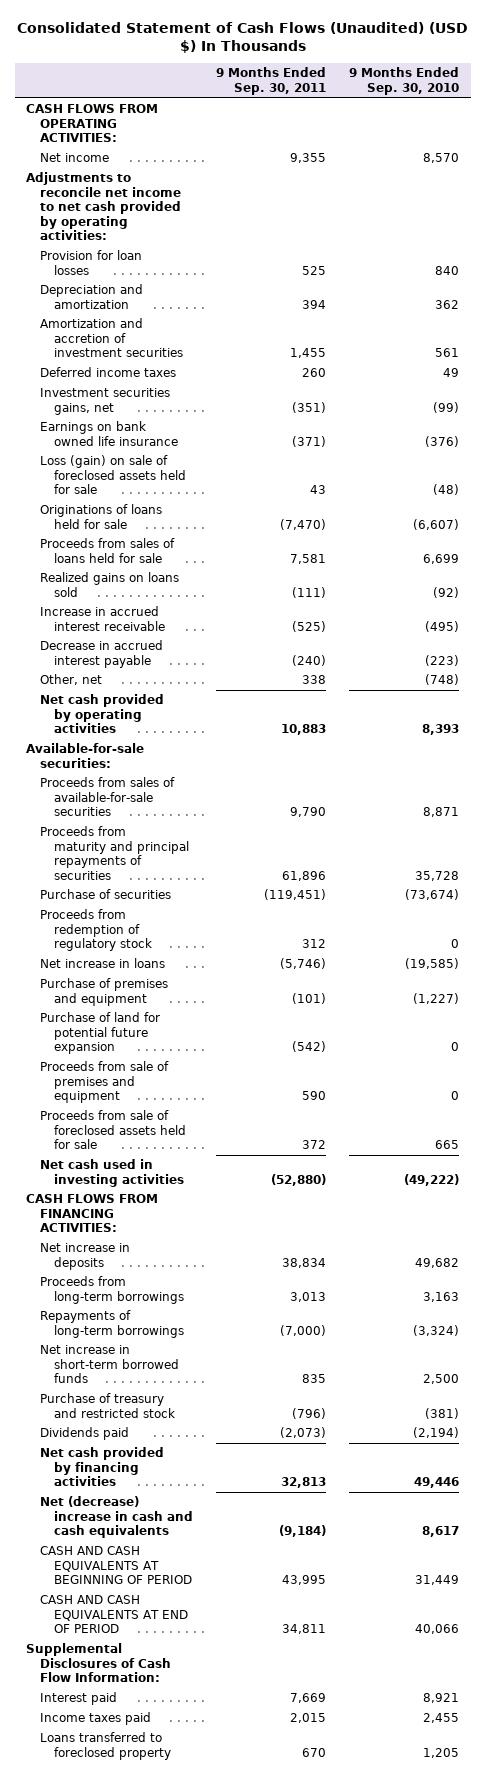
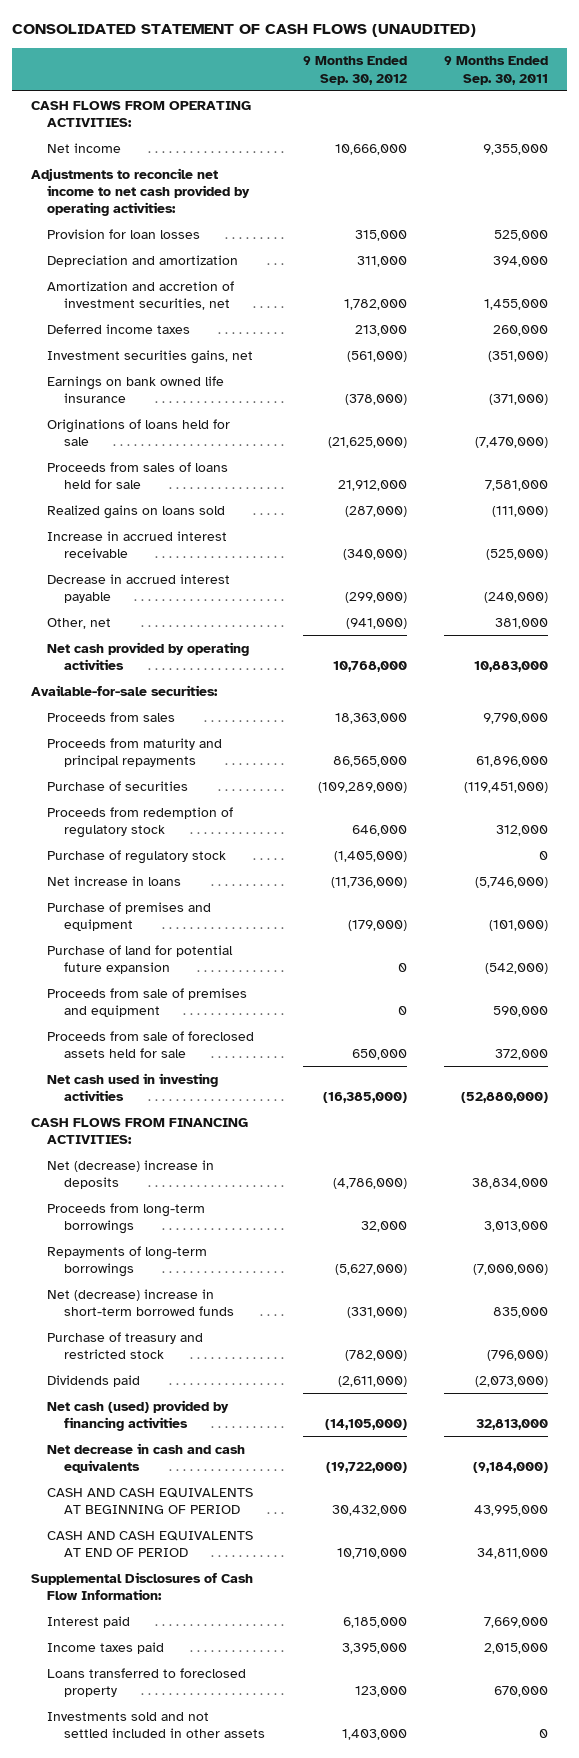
[16,22,468,54] Consolidated Statement of Cash Flows (Unaudited) (USD $) In Thousands -> [12,23,477,37] CONSOLIDATED STATEMENT OF CASH FLOWS (UNAUDITED)
[349,67,460,95] 9 Months Ended Sep. 30, 2010 -> none
none -> [302,56,407,85] 9 Months Ended Sep. 30, 2012
[290,153,327,164] 9,355 -> [483,143,549,155] 9,355,000
[40,455,187,495] Loss (gain) on sale of foreclosed assets held for sale -> none
[302,265,327,275] 525 -> [494,229,549,241] 525,000
[302,299,327,309] 394 -> [493,255,549,267] 394,000
[40,318,184,358] Amortization and accretion of investment securities -> [47,280,235,310] Amortization and accretion of investment securities, net
[290,348,327,359] 1,455 -> [484,298,549,310] 1,455,000
[302,368,327,378] 260 -> [493,324,549,336] 260,000
[292,401,327,413] (351) -> [488,350,549,362] (351,000)
[292,435,327,447] (371) -> [489,393,549,405] (371,000)
[280,518,327,530] (7,470) -> [475,436,549,448] (7,470,000)
[290,553,327,564] 7,581 -> [485,479,549,491] 7,581,000
[292,586,327,598] (111) -> [492,505,549,517] (111,000)
[292,620,327,632] (525) -> [486,548,549,560] (525,000)
[292,654,327,666] (240) -> [484,591,549,603] (240,000)
[302,675,327,685] 338 -> [495,617,549,629] 381,000
[281,724,327,736] 10,883 -> [474,660,549,672] 10,883,000
[40,777,176,817] Proceeds from sales of available-for-sale securities -> [47,711,176,722] Proceeds from sales
[290,807,327,818] 9,790 -> [483,712,549,724] 9,790,000
[40,826,190,880] Proceeds from maturity and principal repayments of securities -> [47,737,223,767] Proceeds from maturity and principal repayments
[282,870,327,881] 61,896 -> [476,755,549,767] 61,896,000
[264,889,327,901] (119,451) -> [464,781,549,793] (119,451,000)
[302,939,327,949] 312 -> [496,824,549,836] 312,000
none -> [47,849,227,864] Purchase of regulatory stock
[280,958,327,970] (5,746) -> [475,876,549,888] (5,746,000)
[292,992,327,1004] (101) -> [489,919,549,931] (101,000)
[292,1041,327,1053] (542) -> [485,962,549,974] (542,000)
[302,1091,327,1101] 590 -> [493,1005,549,1017] 590,000
[302,1140,327,1150] 372 -> [495,1048,549,1060] 372,000
[271,1173,327,1186] (52,880) -> [461,1091,549,1103] (52,880,000)
[40,1243,131,1270] Net increase in deposits -> [47,1159,215,1189] Net (decrease) increase in deposits
[282,1257,327,1268] 38,834 -> [472,1177,549,1189] 38,834,000
[290,1291,327,1302] 3,013 -> [484,1220,549,1232] 3,013,000
[280,1324,327,1336] (7,000) -> [473,1263,549,1275] (7,000,000)
[40,1345,180,1384] Net increase in short-term borrowed funds -> [47,1288,234,1316] Net (decrease) increase in short-term borrowed funds
[302,1374,327,1384] 835 -> [493,1306,549,1318] 835,000
[292,1407,327,1419] (796) -> [487,1349,549,1361] (796,000)
[280,1427,327,1439] (2,073) -> [475,1375,549,1387] (2,073,000)
[40,1447,165,1487] Net cash provided by financing activities -> [47,1399,230,1431] Net cash (used) provided by financing activities
[281,1477,327,1489] 32,813 -> [476,1418,549,1430] 32,813,000
[40,1496,194,1539] Net (decrease) increase in cash and cash equivalents -> [47,1442,246,1473] Net decrease in cash and cash equivalents
[279,1525,327,1538] (9,184) -> [473,1461,549,1473] (9,184,000)
[282,1575,327,1586] 43,995 -> [474,1504,549,1516] 43,995,000
[282,1624,327,1635] 34,811 -> [477,1547,549,1559] 34,811,000
[290,1693,327,1704] 7,669 -> [484,1616,549,1628] 7,669,000
[290,1713,327,1724] 2,015 -> [484,1642,549,1654] 2,015,000
[302,1747,327,1757] 670 -> [494,1685,549,1697] 670,000
none -> [47,1711,265,1738] Investments sold and not settled included in other assets

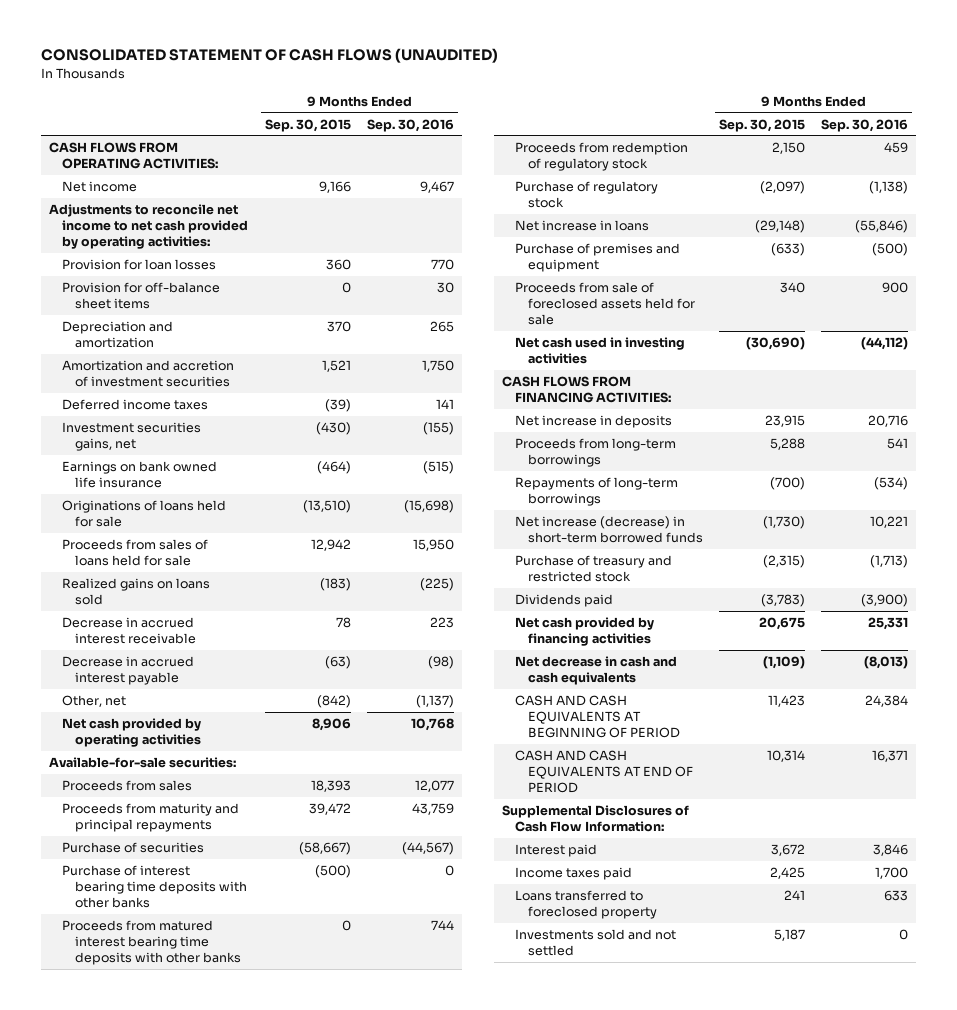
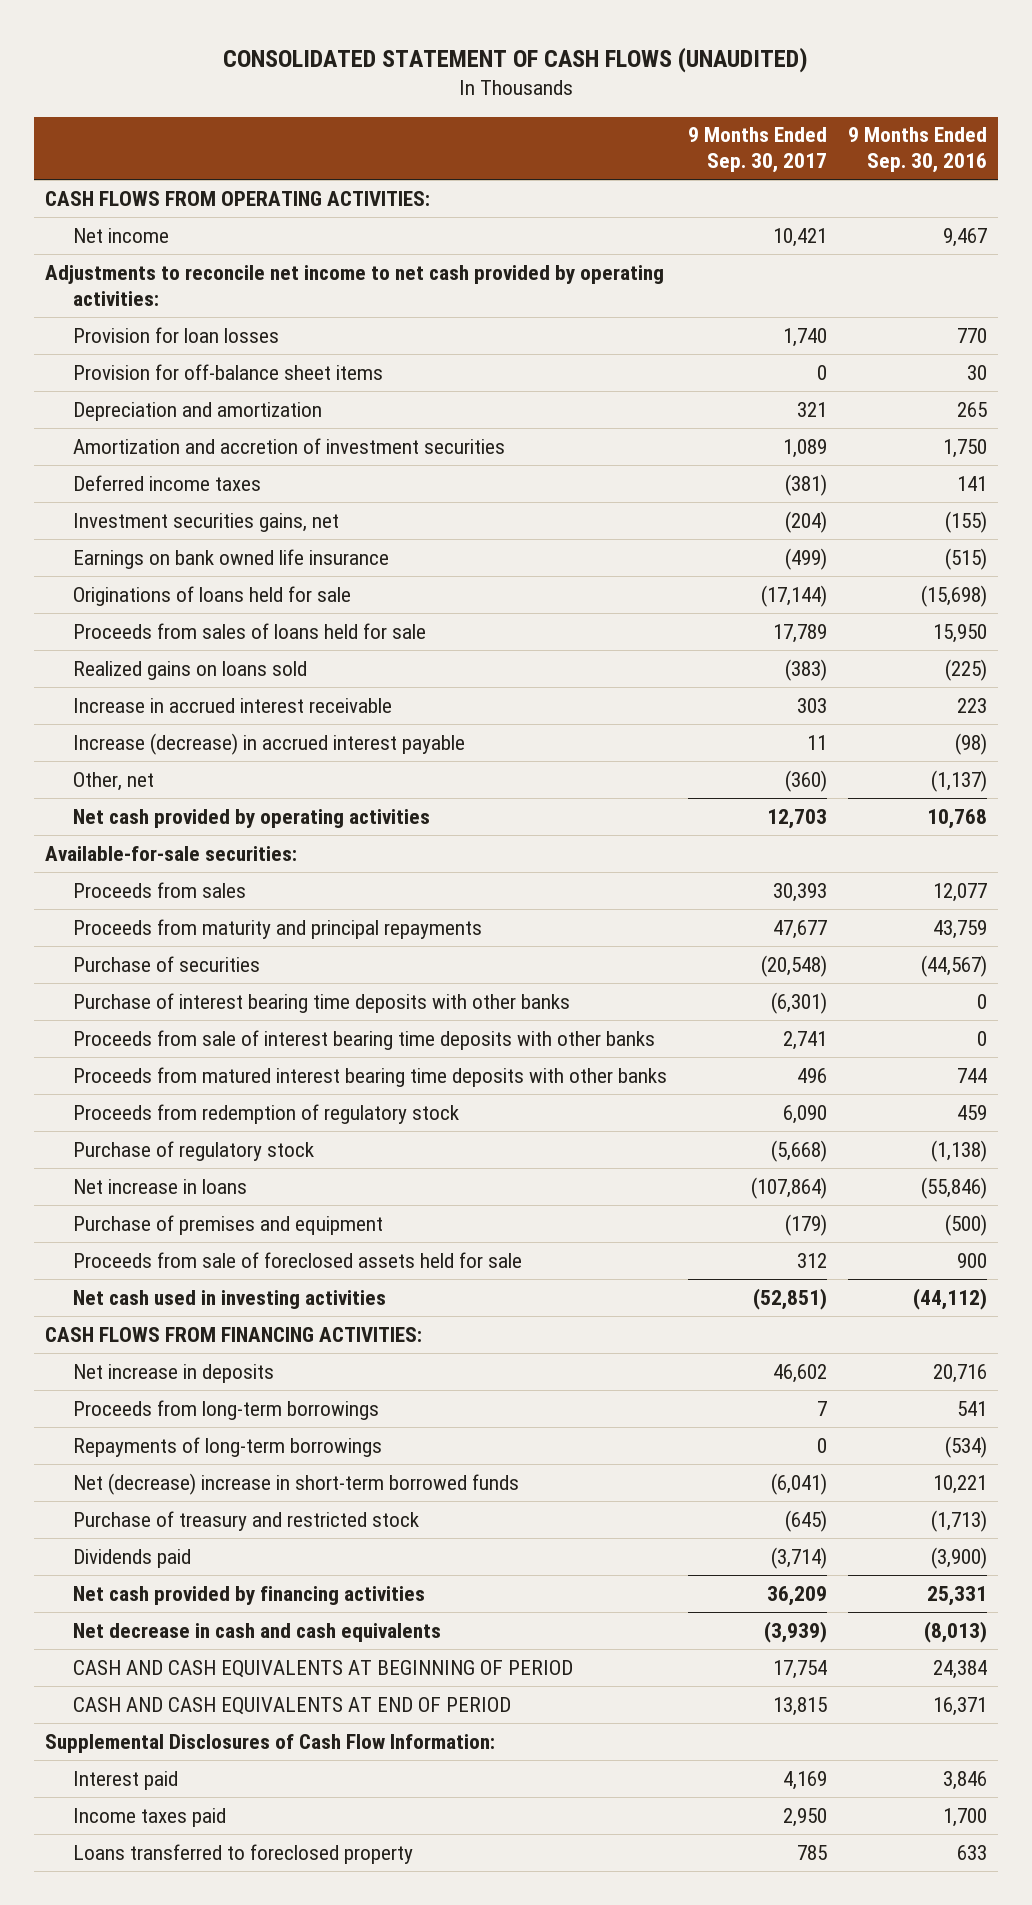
[265,118,352,132] Sep. 30, 2015 -> none
none -> [687,127,827,174] 9 Months Ended Sep. 30, 2017
[61,616,196,645] Decrease in accrued interest receivable -> [72,697,392,713] Increase in accrued interest receivable
[61,655,194,686] Decrease in accrued interest payable -> [72,732,465,755] Increase (decrease) in accrued interest payable
none -> [72,1029,655,1050] Proceeds from sale of interest bearing time deposits with other banks
[515,515,704,544] Net increase (decrease) in short-term borrowed funds -> [72,1472,519,1495] Net (decrease) increase in short-term borrowed funds
[515,928,677,957] Investments sold and not settled -> none

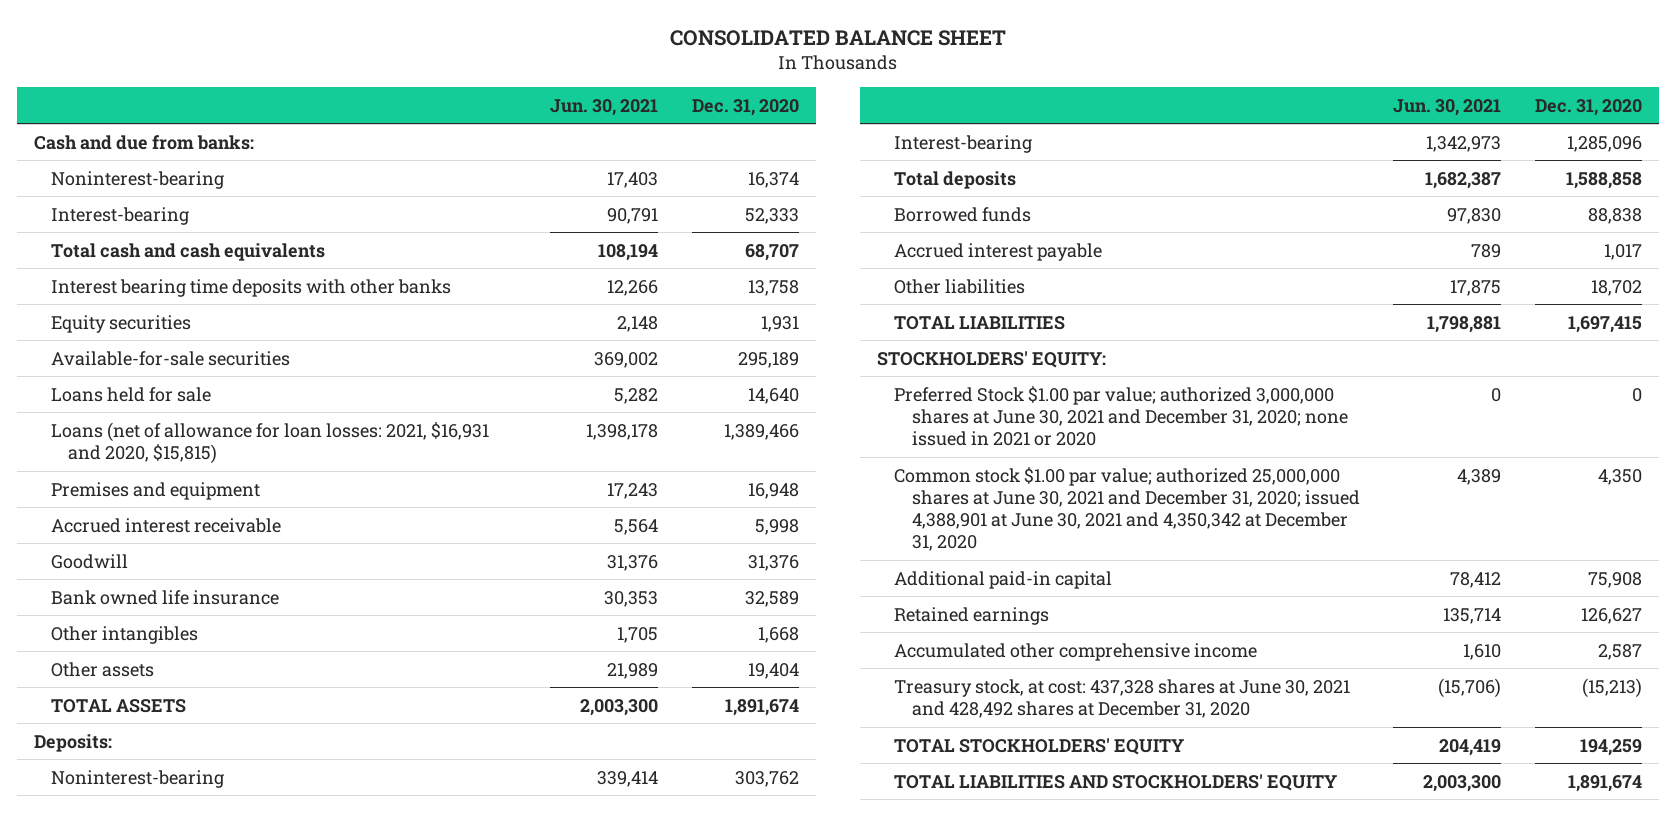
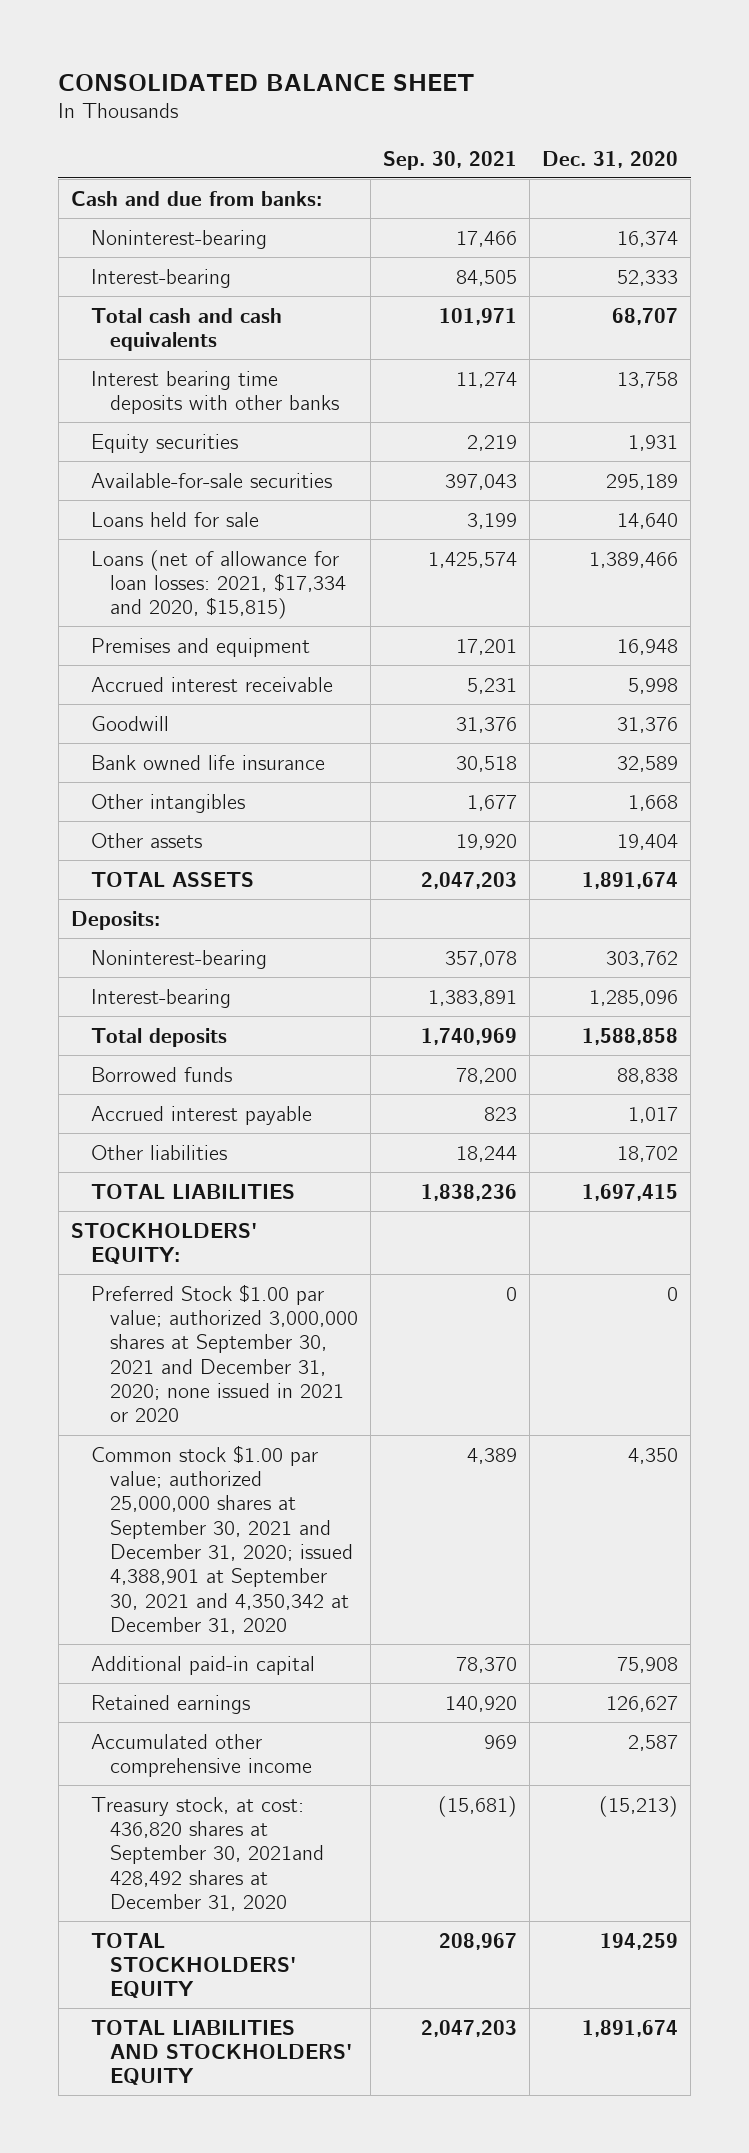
[550,98,659,116] Jun. 30, 2021 -> none
none -> [383,150,518,170] Sep. 30, 2021
[51,421,490,464] Loans (net of allowance for loan losses: 2021, $16,931 and 2020, $15,815) -> [90,549,347,620] Loans (net of allowance for loan losses: 2021, $17,334 and 2020, $15,815)
[894,385,1348,447] Preferred Stock $1.00 par value; authorized 3,000,000 shares at June 30, 2021 and December 31, 2020; none issued in 2021 or 2020 -> [90,1283,359,1423] Preferred Stock $1.00 par value; authorized 3,000,000 shares at September 30, 2021 and December 31, 2020; none issued in 2021 or 2020
[894,466,1360,552] Common stock $1.00 par value; authorized 25,000,000 shares at June 30, 2021 and December 31, 2020; issued 4,388,901 at June 30, 2021 and 4,350,342 at December 31, 2020 -> [90,1444,354,1634] Common stock $1.00 par value; authorized 25,000,000 shares at September 30, 2021 and December 31, 2020; issued 4,388,901 at September 30, 2021 and 4,350,342 at December 31, 2020
[894,678,1351,718] Treasury stock, at cost: 437,328 shares at June 30, 2021 and 428,492 shares at December 31, 2020 -> [90,1796,325,1911] Treasury stock, at cost: 436,820 shares at September 30, 2021and 428,492 shares at December 31, 2020

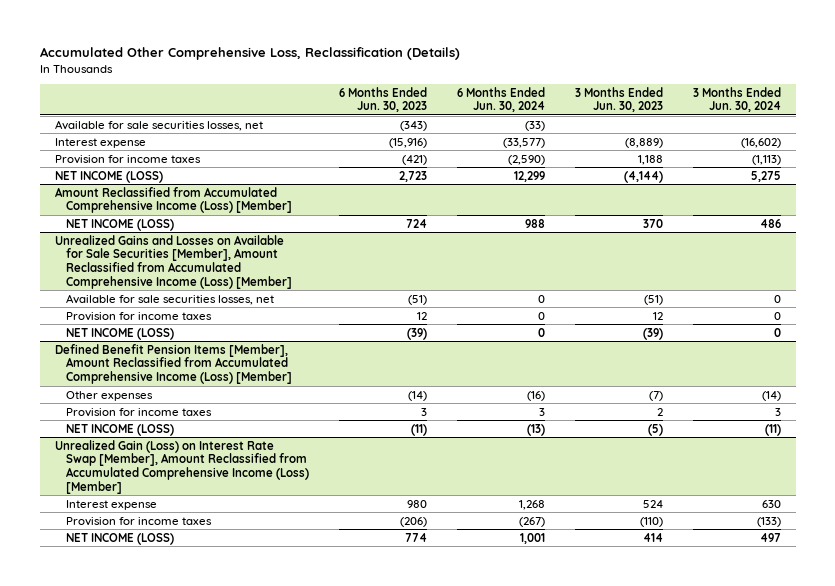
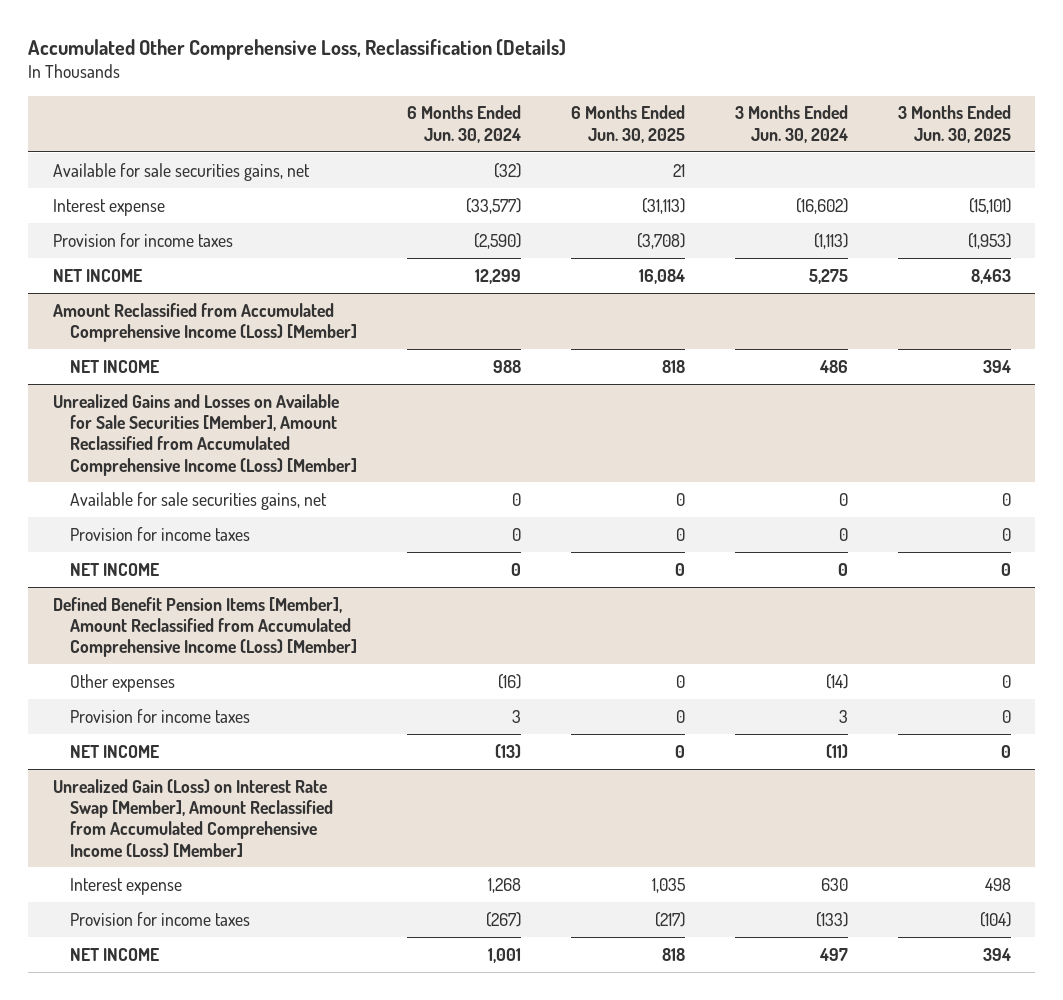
[338,86,427,113] 6 Months Ended Jun. 30, 2023 -> none
[574,86,663,113] 3 Months Ended Jun. 30, 2023 -> none
none -> [570,105,685,143] 6 Months Ended Jun. 30, 2025
none -> [897,105,1011,143] 3 Months Ended Jun. 30, 2025
[54,119,263,131] Available for sale securities losses, net -> [52,162,310,181] Available for sale securities gains, net
[524,120,545,131] (33) -> [493,162,521,178] (32)
[54,170,163,183] NET INCOME (LOSS) -> [52,268,142,282] NET INCOME
[65,218,174,231] NET INCOME (LOSS) -> [69,359,159,373] NET INCOME
[65,293,274,305] Available for sale securities losses, net -> [69,491,327,510] Available for sale securities gains, net
[65,327,174,340] NET INCOME (LOSS) -> [69,562,159,576] NET INCOME
[65,423,174,436] NET INCOME (LOSS) -> [69,744,159,758] NET INCOME
[65,532,174,545] NET INCOME (LOSS) -> [69,947,159,961] NET INCOME

